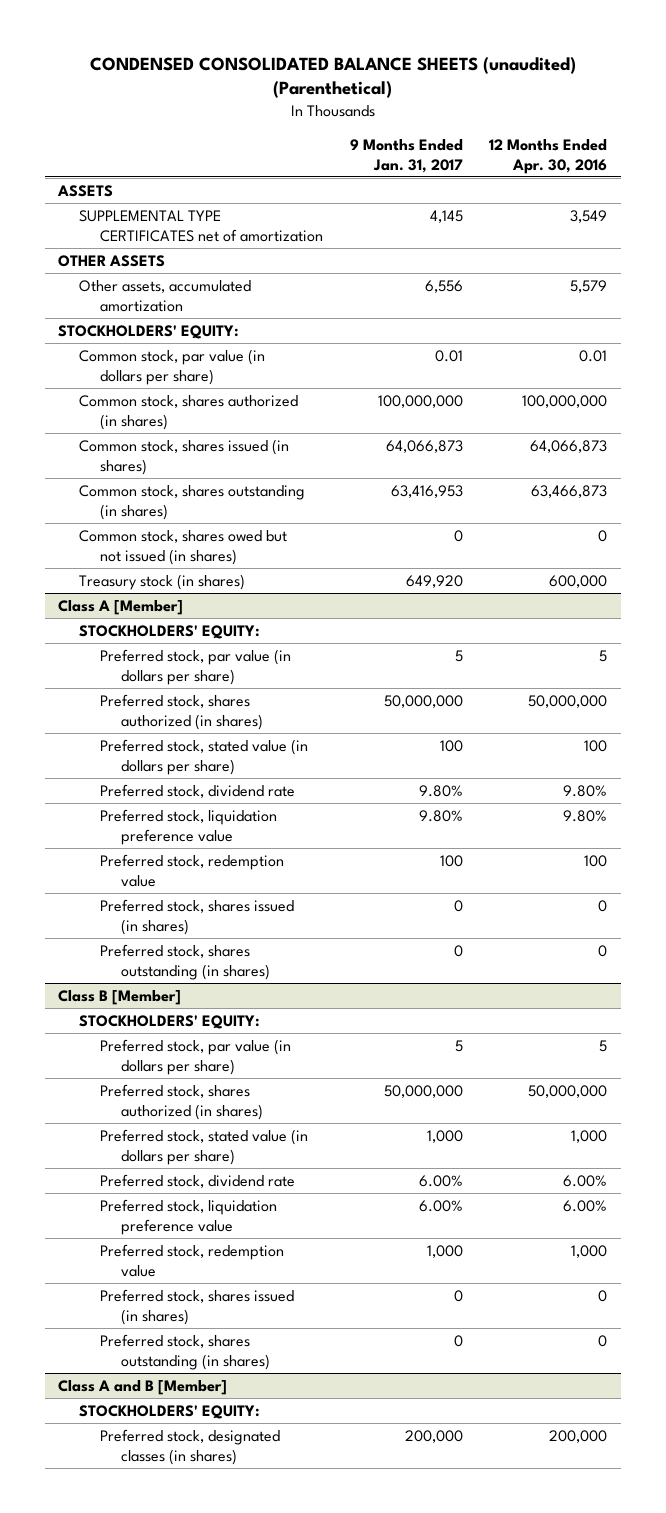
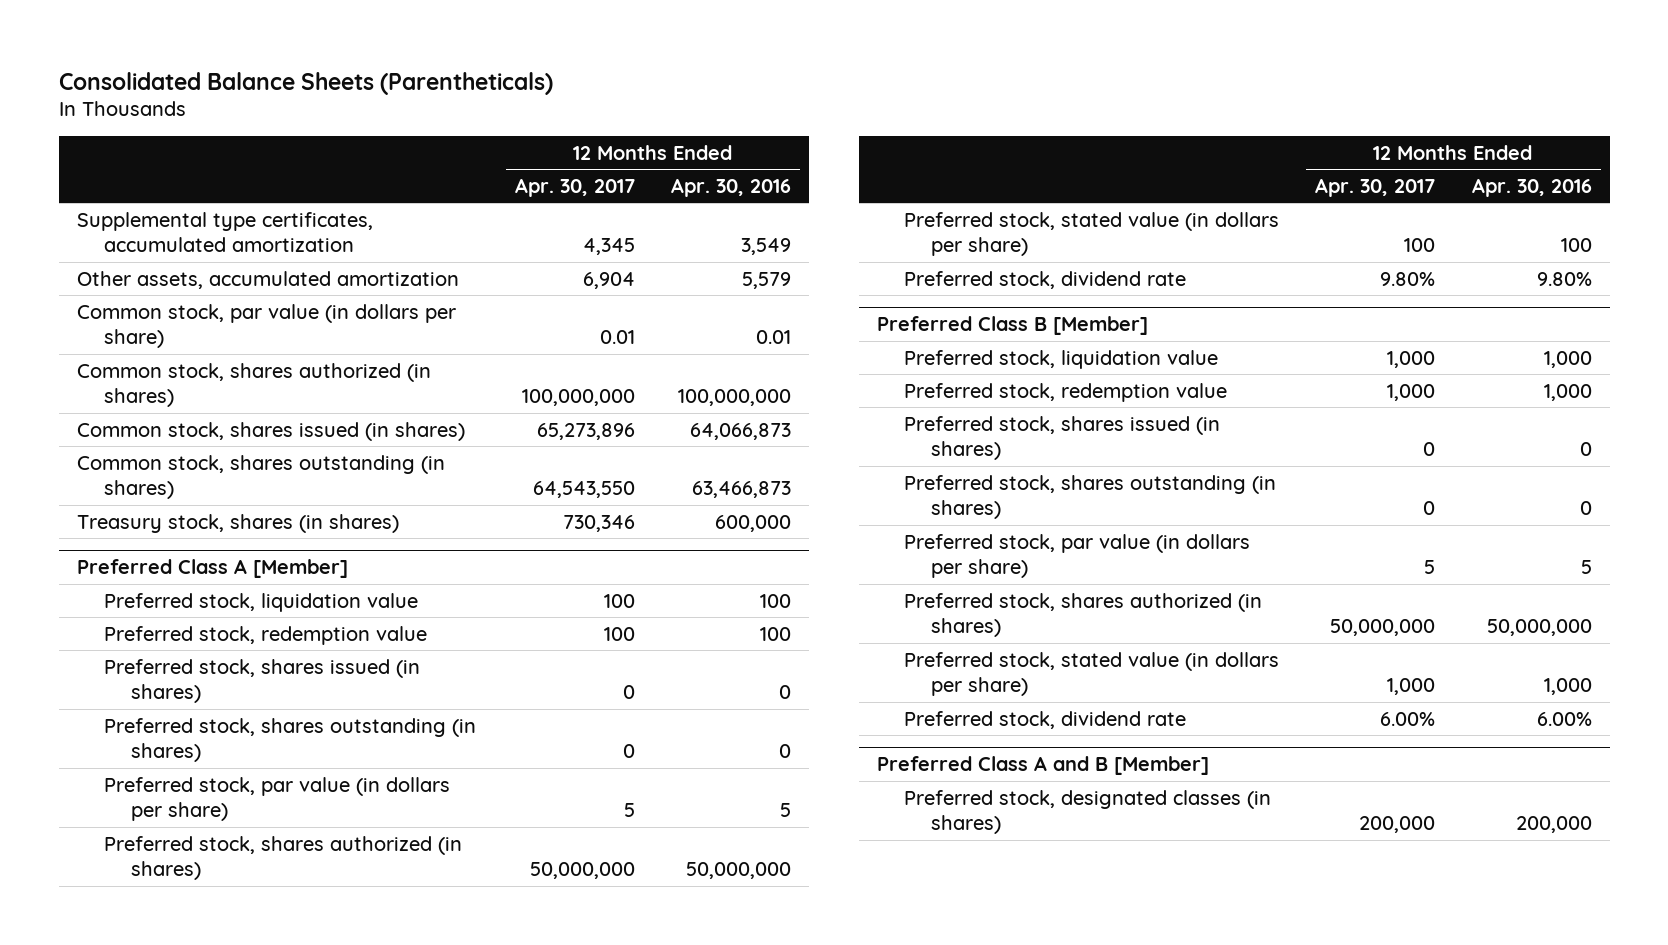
[89,56,576,99] CONDENSED CONSOLIDATED BALANCE SHEETS (unaudited) (Parenthetical) -> [58,71,553,95] Consolidated Balance Sheets (Parentheticals)
[349,138,463,173] 9 Months Ended Jan. 31, 2017 -> none
none -> [515,177,636,197] Apr. 30, 2017
[57,184,114,197] ASSETS -> none
[58,254,166,267] OTHER ASSETS -> none
[79,209,323,242] SUPPLEMENTAL TYPE CERTIFICATES net of amortization -> [76,211,373,253] Supplemental type certificates, accumulated amortization
[58,324,240,339] STOCKHOLDERS' EQUITY: -> none
[79,529,288,565] Common stock, shares owed but not issued (in shares) -> none
[79,624,261,639] STOCKHOLDERS' EQUITY: -> none
[79,573,246,590] Treasury stock (in shares) -> [76,513,399,533] Treasury stock, shares (in shares)
[58,599,184,615] Class A [Member] -> [76,559,348,579] Preferred Class A [Member]
none -> [103,592,418,612] Preferred stock, liquidation value
none -> [103,625,427,645] Preferred stock, redemption value
none -> [103,658,420,704] Preferred stock, shares issued (in shares)
none -> [103,717,476,763] Preferred stock, shares outstanding (in shares)
none -> [877,316,1149,336] Preferred Class B [Member]
[99,808,277,845] Preferred stock, liquidation preference value -> [904,349,1219,369] Preferred stock, liquidation value
[563,809,608,822] 9.80% -> [1543,350,1592,368] 1,000
[584,854,608,867] 100 -> [1543,383,1592,401] 1,000
[58,989,182,1005] Class B [Member] -> none
[79,1014,261,1029] STOCKHOLDERS' EQUITY: -> none
[99,1198,277,1235] Preferred stock, liquidation preference value -> none
[99,1243,284,1277] Preferred stock, redemption value -> none
[99,1288,294,1325] Preferred stock, shares issued (in shares) -> none
[99,1333,270,1370] Preferred stock, shares outstanding (in shares) -> none
[79,1404,261,1419] STOCKHOLDERS' EQUITY: -> none
[58,1379,228,1395] Class A and B [Member] -> [877,756,1210,776] Preferred Class A and B [Member]

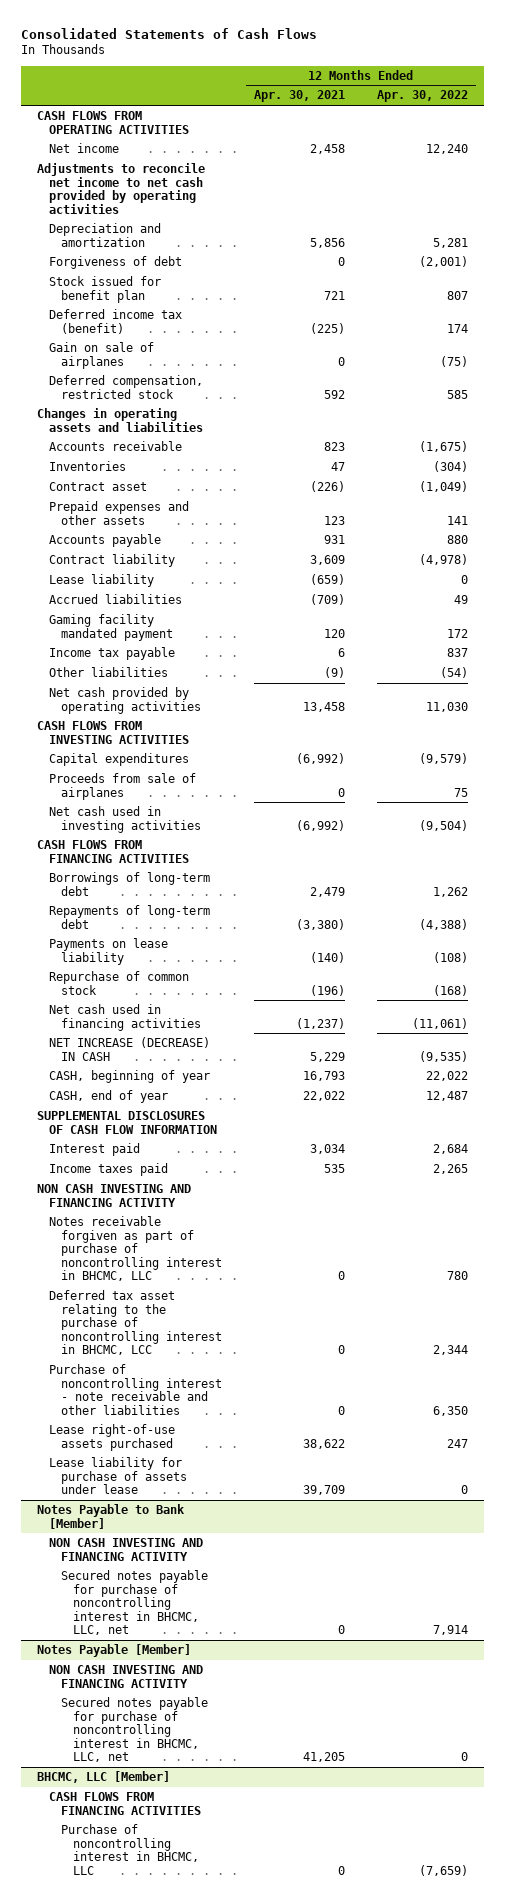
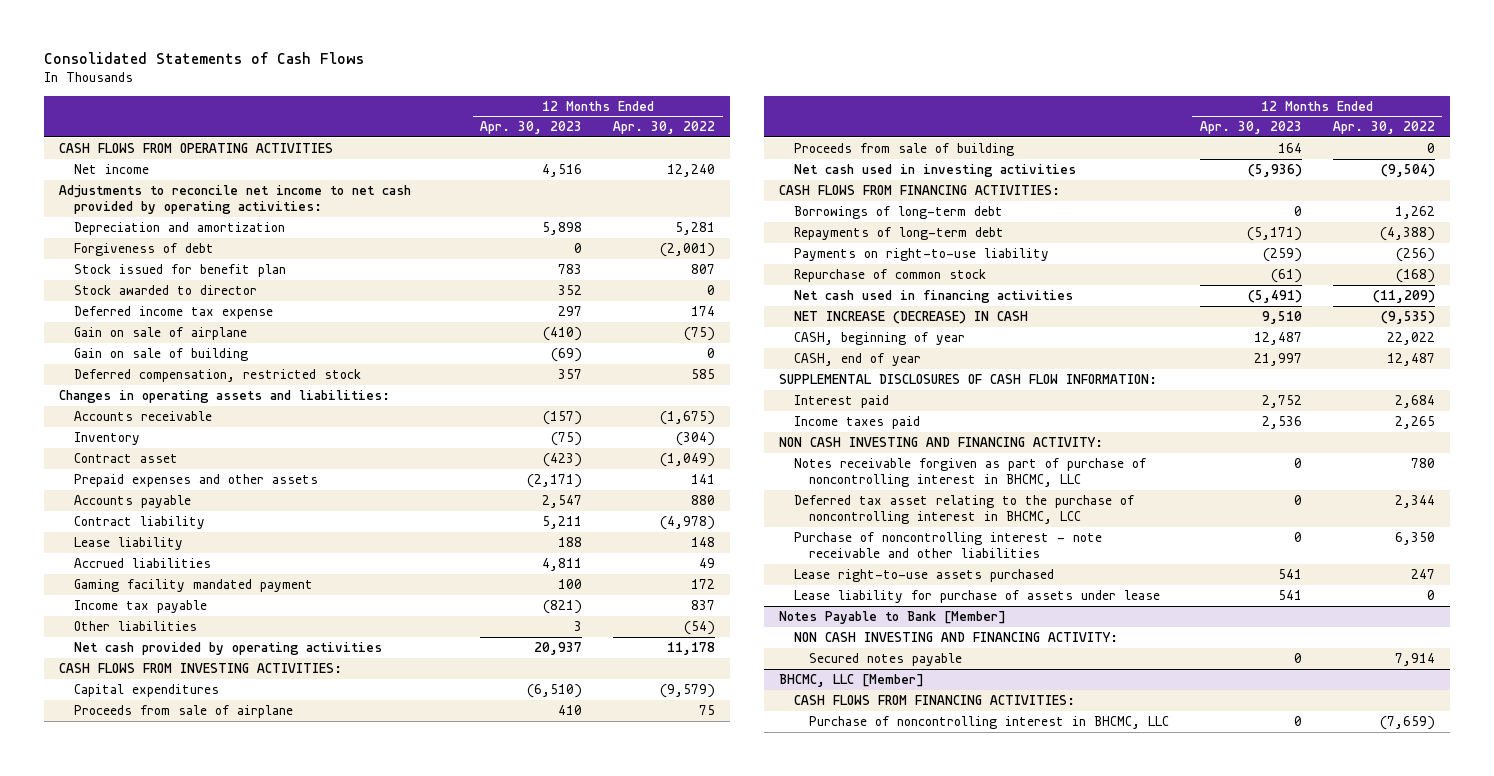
[254,90,346,103] Apr. 30, 2021 -> none
none -> [480,121,583,135] Apr. 30, 2023
[37,163,206,214] Adjustments to reconcile net income to net cash provided by operating activities -> [59,184,412,215] Adjustments to reconcile net income to net cash provided by operating activities:
none -> [74,284,258,295] Stock awarded to director
[49,309,183,334] Deferred income tax (benefit) -> [74,305,274,319] Deferred income tax expense
[49,342,155,369] Gain on sale of airplanes -> [74,326,248,340] Gain on sale of airplane
none -> [74,347,249,361] Gain on sale of building
[37,408,204,432] Changes in operating assets and liabilities -> [59,389,391,403] Changes in operating assets and liabilities:
[49,461,127,472] Inventories -> [74,431,141,445] Inventory
[461,575,469,585] 0 -> [691,536,716,547] 148
[426,701,469,712] 11,030 -> [667,641,716,655] 11,178
[37,721,190,744] CASH FLOWS FROM INVESTING ACTIVITIES -> [59,662,343,673] CASH FLOWS FROM INVESTING ACTIVITIES:
[49,773,197,800] Proceeds from sale of airplanes -> [74,704,294,718] Proceeds from sale of airplane
none -> [794,142,1015,156] Proceeds from sale of building
[37,840,190,863] CASH FLOWS FROM FINANCING ACTIVITIES -> [778,184,1060,195] CASH FLOWS FROM FINANCING ACTIVITIES:
[49,938,169,965] Payments on lease liability -> [794,247,1050,261] Payments on right-to-use liability
[433,951,469,963] (108) -> [1395,247,1435,262] (256)
[412,1017,469,1029] (11,061) -> [1372,289,1435,303] (11,209)
[37,1111,218,1134] SUPPLEMENTAL DISCLOSURES OF CASH FLOW INFORMATION -> [778,373,1157,384] SUPPLEMENTAL DISCLOSURES OF CASH FLOW INFORMATION:
[37,1184,192,1207] NON CASH INVESTING AND FINANCING ACTIVITY -> [778,436,1103,447] NON CASH INVESTING AND FINANCING ACTIVITY:
[49,1424,176,1451] Lease right-of-use assets purchased -> [794,568,1055,582] Lease right-to-use assets purchased
[37,1644,192,1658] Notes Payable [Member] -> none
[49,1665,204,1688] NON CASH INVESTING AND FINANCING ACTIVITY -> none
[61,1697,209,1763] Secured notes payable for purchase of noncontrolling interest in BHCMC, LLC, net -> none
[49,1538,204,1561] NON CASH INVESTING AND FINANCING ACTIVITY -> [794,631,1119,642] NON CASH INVESTING AND FINANCING ACTIVITY:
[61,1570,209,1636] Secured notes payable for purchase of noncontrolling interest in BHCMC, LLC, net -> [809,652,963,666] Secured notes payable
[49,1792,202,1815] CASH FLOWS FROM FINANCING ACTIVITIES -> [794,694,1076,705] CASH FLOWS FROM FINANCING ACTIVITIES:

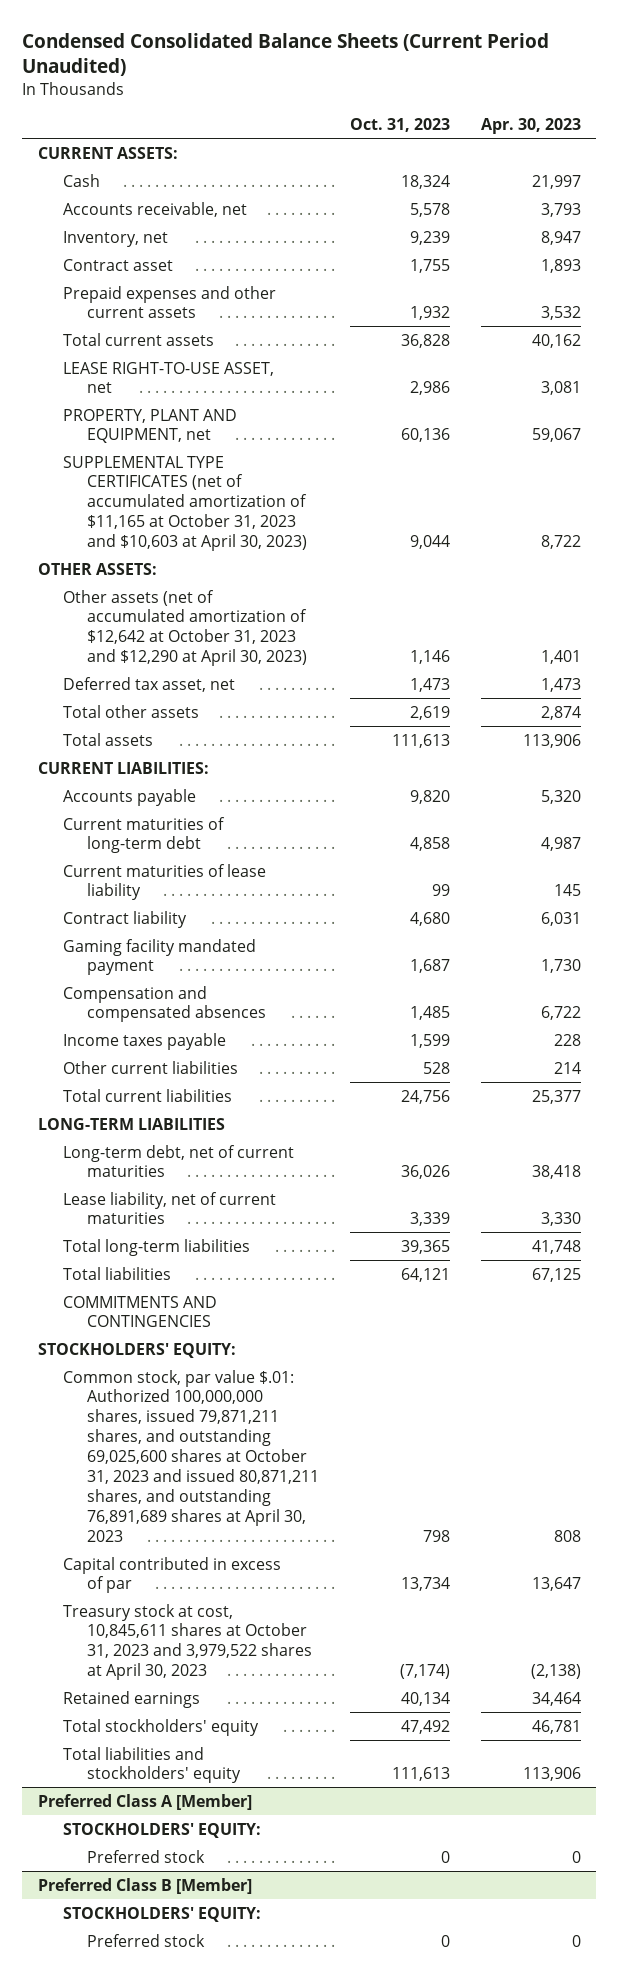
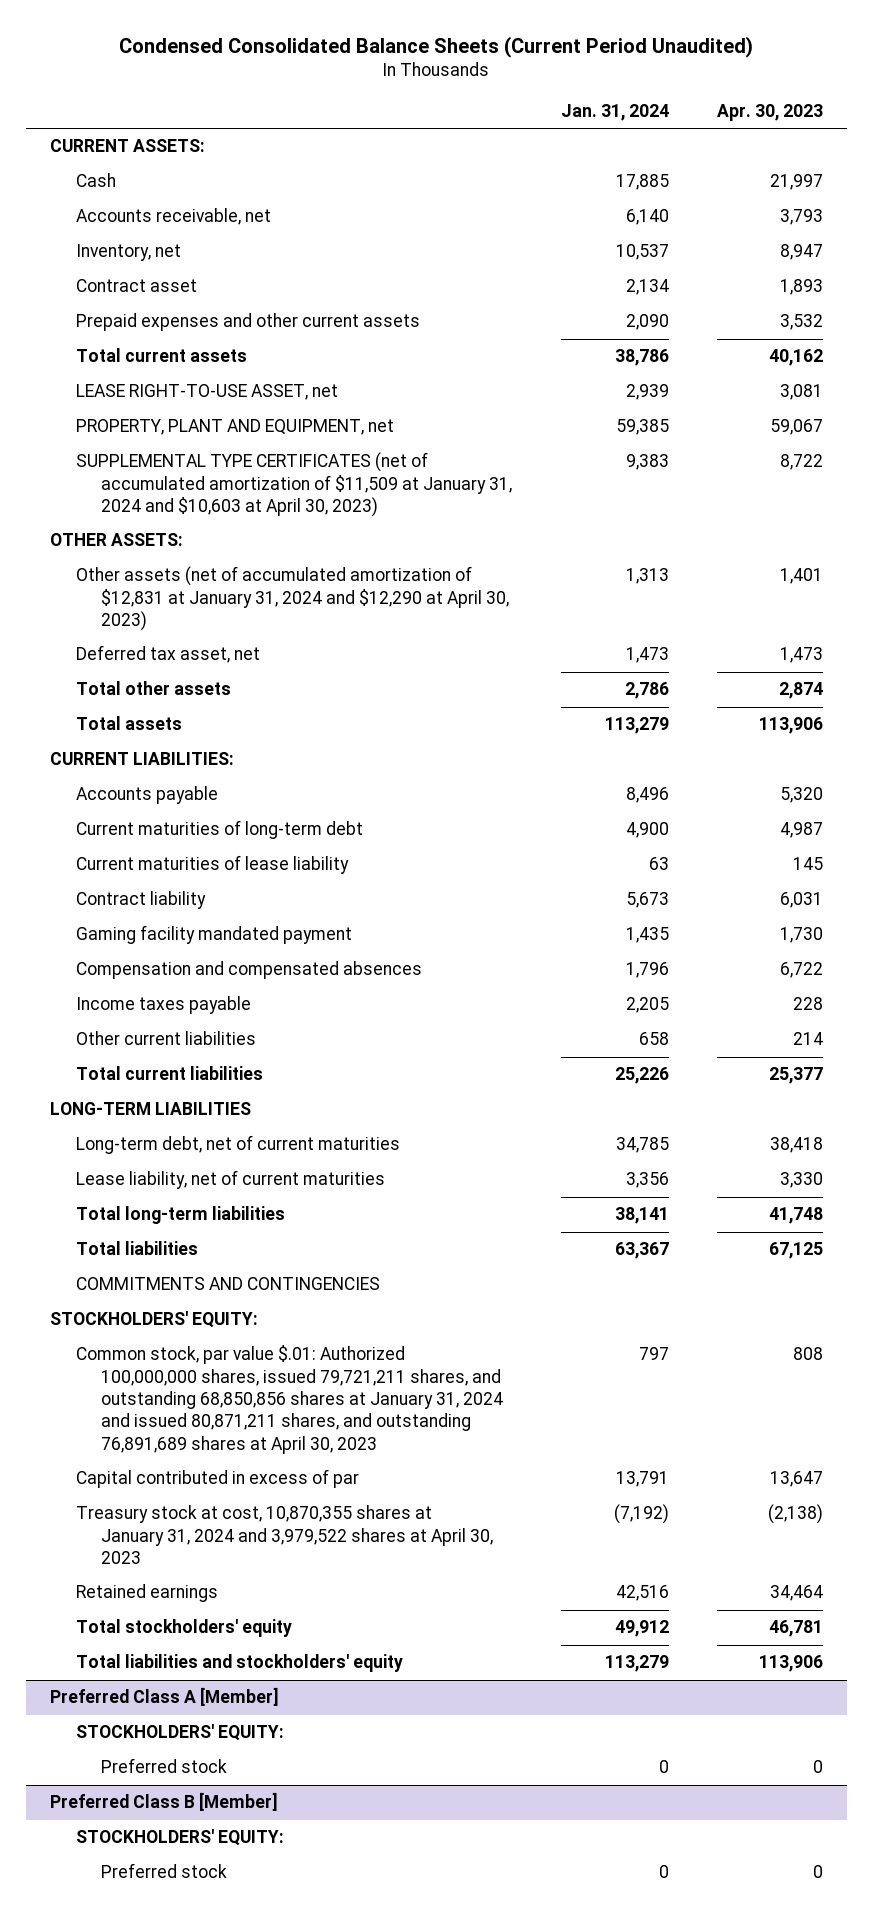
[350,118,451,133] Oct. 31, 2023 -> none
none -> [560,103,669,121] Jan. 31, 2024
[62,455,308,552] SUPPLEMENTAL TYPE CERTIFICATES (net of accumulated amortization of $11,165 at October 31, 2023 and $10,603 at April 30, 2023) -> [75,452,513,518] SUPPLEMENTAL TYPE CERTIFICATES (net of accumulated amortization of $11,509 at January 31, 2024 and $10,603 at April 30, 2023)
[62,589,308,667] Other assets (net of accumulated amortization of $12,642 at October 31, 2023 and $12,290 at April 30, 2023) -> [75,566,510,632] Other assets (net of accumulated amortization of $12,831 at January 31, 2024 and $12,290 at April 30, 2023)
[62,1369,320,1543] Common stock, par value $.01: Authorized 100,000,000 shares, issued 79,871,211 shares, and outstanding 69,025,600 shares at October 31, 2023 and issued 80,871,211 shares, and outstanding 76,891,689 shares at April 30, 2023 -> [75,1345,504,1454] Common stock, par value $.01: Authorized 100,000,000 shares, issued 79,721,211 shares, and outstanding 68,850,856 shares at January 31, 2024 and issued 80,871,211 shares, and outstanding 76,891,689 shares at April 30, 2023
[62,1603,313,1681] Treasury stock at cost, 10,845,611 shares at October 31, 2023 and 3,979,522 shares at April 30, 2023 -> [75,1505,494,1565] Treasury stock at cost, 10,870,355 shares at January 31, 2024 and 3,979,522 shares at April 30, 2023

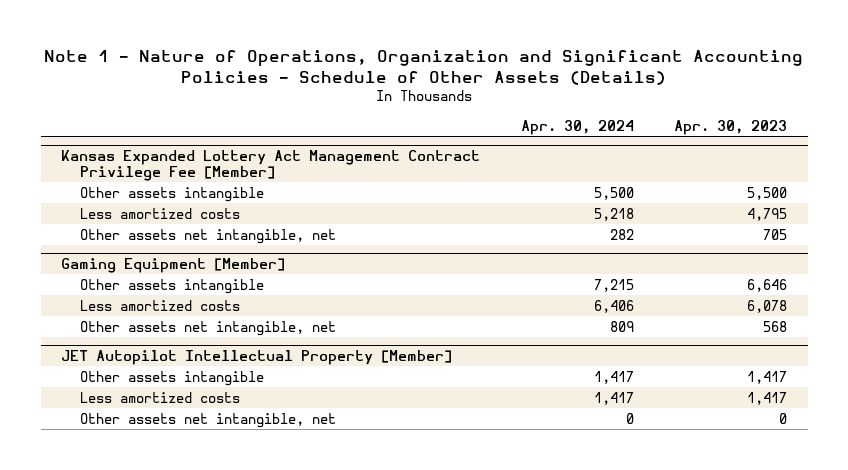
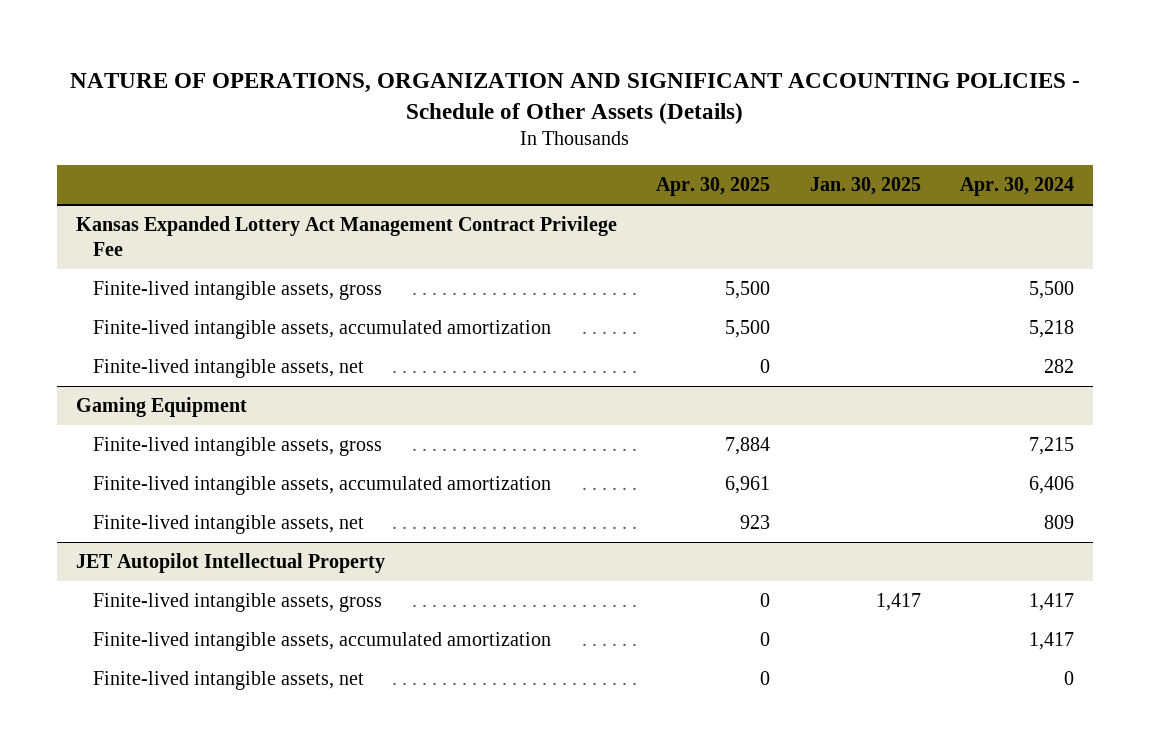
[44,49,804,86] Note 1 - Nature of Operations, Organization and Significant Accounting Policies - Schedule of Other Assets (Details) -> [70,72,1081,124] NATURE OF OPERATIONS, ORGANIZATION AND SIGNIFICANT ACCOUNTING POLICIES - Schedule of Other Assets (Details)
[674,119,788,135] Apr. 30, 2023 -> none
none -> [656,177,771,197] Apr. 30, 2025
none -> [809,177,921,196] Jan. 30, 2025
[60,149,480,181] Kansas Expanded Lottery Act Management Contract Privilege Fee [Member] -> [76,215,618,257] Kansas Expanded Lottery Act Management Contract Privilege Fee
[79,186,264,202] Other assets intangible -> [92,280,382,300] Finite-lived intangible assets, gross
[79,207,240,219] Less amortized costs -> [92,319,551,339] Finite-lived intangible assets, accumulated amortization
[79,228,336,244] Other assets net intangible, net -> [92,358,364,378] Finite-lived intangible assets, net
[60,257,285,273] Gaming Equipment [Member] -> [76,396,248,417] Gaming Equipment
[79,278,264,294] Other assets intangible -> [92,436,382,456] Finite-lived intangible assets, gross
[79,299,240,311] Less amortized costs -> [92,475,551,495] Finite-lived intangible assets, accumulated amortization
[79,320,336,336] Other assets net intangible, net -> [92,514,364,534] Finite-lived intangible assets, net
[60,349,452,365] JET Autopilot Intellectual Property [Member] -> [76,552,386,573] JET Autopilot Intellectual Property
[79,370,264,386] Other assets intangible -> [92,592,382,612] Finite-lived intangible assets, gross
[79,391,240,403] Less amortized costs -> [92,631,551,651] Finite-lived intangible assets, accumulated amortization
[79,412,336,428] Other assets net intangible, net -> [92,670,364,690] Finite-lived intangible assets, net

